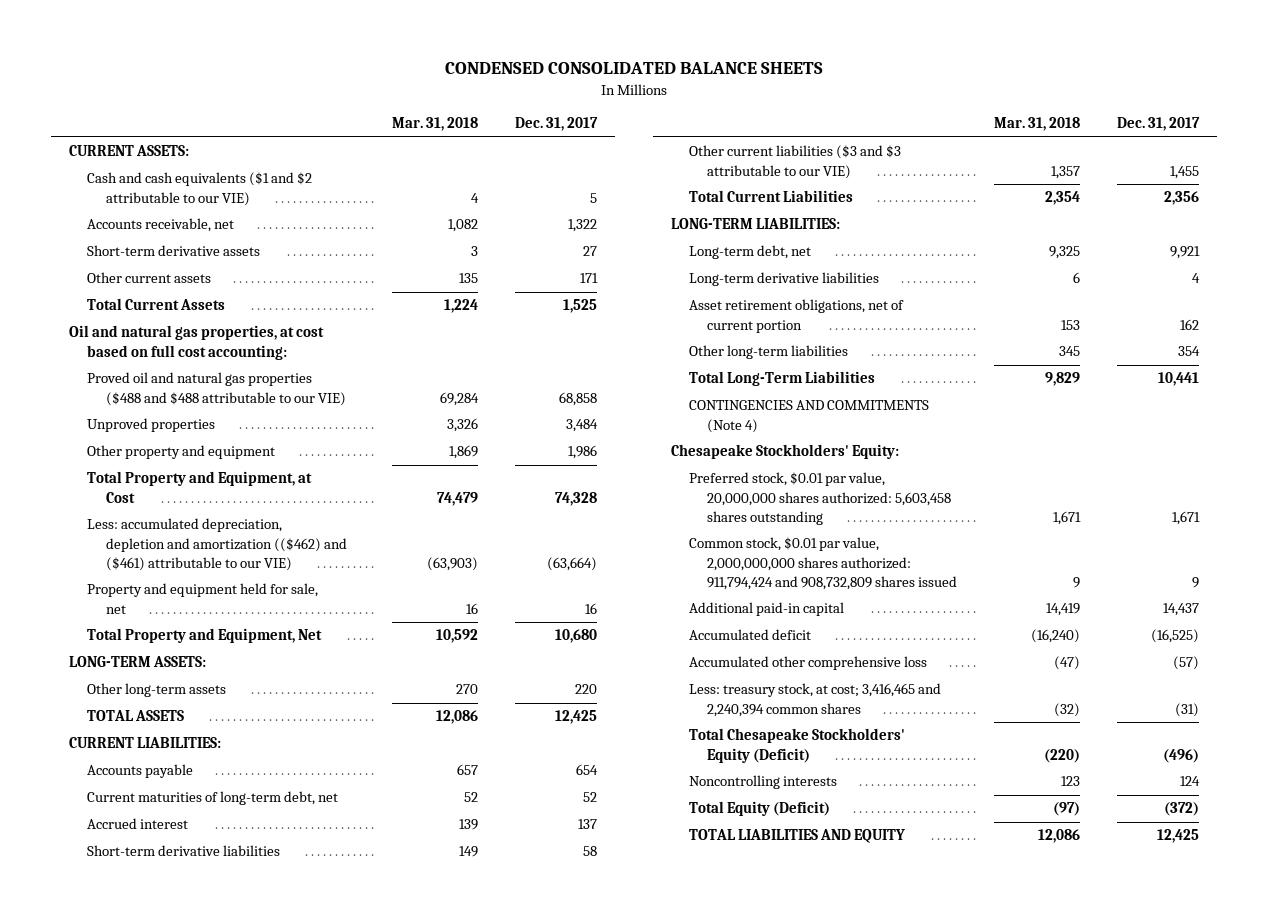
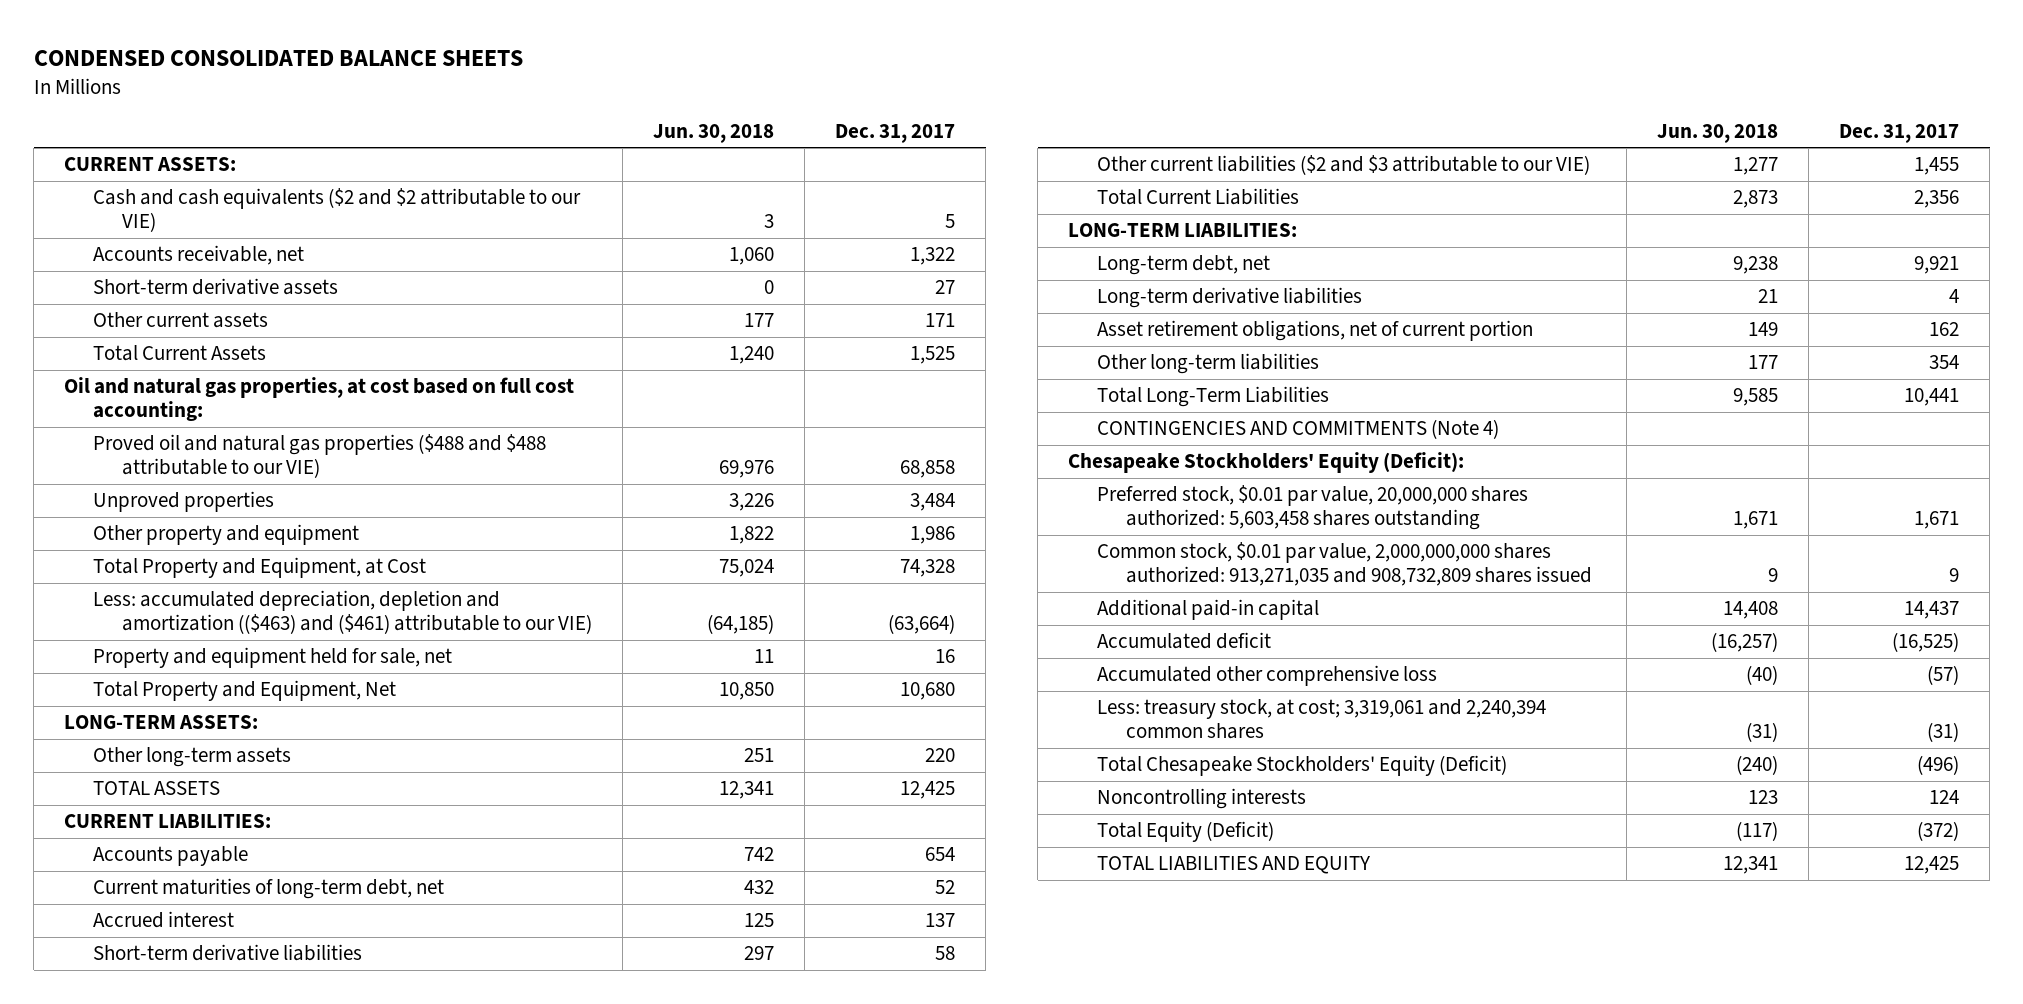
[392,117,479,132] Mar. 31, 2018 -> none
none -> [653,123,775,143] Jun. 30, 2018
[87,172,313,206] Cash and cash equivalents ($1 and $2 attributable to our VIE) -> [93,188,582,233] Cash and cash equivalents ($2 and $2 attributable to our VIE)
[87,518,347,571] Less: accumulated depreciation, depletion and amortization (($462) and ($461) attributable to our VIE) -> [93,590,593,635] Less: accumulated depreciation, depletion and amortization (($463) and ($461) attributable to our VIE)
[689,145,902,179] Other current liabilities ($3 and $3 attributable to our VIE) -> [1097,155,1591,176] Other current liabilities ($2 and $3 attributable to our VIE)
[671,444,900,460] Chesapeake Stockholders' Equity: -> [1068,452,1465,474] Chesapeake Stockholders' Equity (Deficit):
[689,537,958,590] Common stock, $0.01 par value, 2,000,000,000 shares authorized: 911,794,424 and 908,732,809 shares issued -> [1097,542,1593,587] Common stock, $0.01 par value, 2,000,000,000 shares authorized: 913,271,035 and 908,732,809 shares issued
[689,683,942,717] Less: treasury stock, at cost; 3,416,465 and 2,240,394 common shares -> [1097,699,1547,740] Less: treasury stock, at cost; 3,319,061 and 2,240,394 common shares

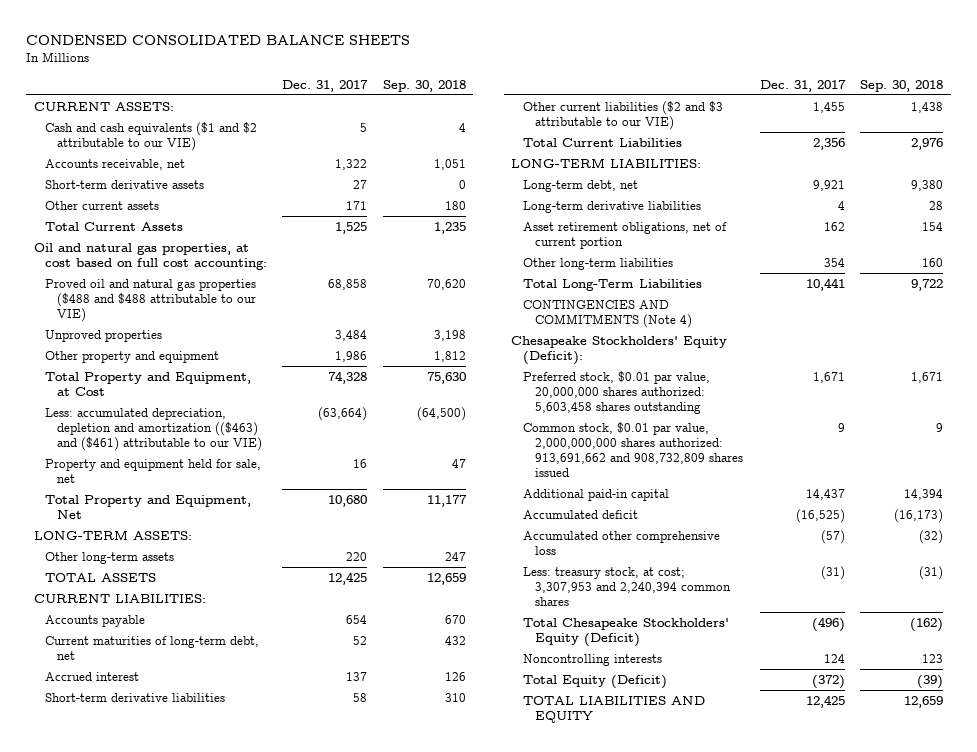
[653,123,775,143] Jun. 30, 2018 -> none
none -> [382,79,466,92] Sep. 30, 2018
[93,188,582,233] Cash and cash equivalents ($2 and $2 attributable to our VIE) -> [45,121,258,151] Cash and cash equivalents ($1 and $2 attributable to our VIE)
[1097,542,1593,587] Common stock, $0.01 par value, 2,000,000,000 shares authorized: 913,271,035 and 908,732,809 shares issued -> [522,421,743,478] Common stock, $0.01 par value, 2,000,000,000 shares authorized: 913,691,662 and 908,732,809 shares issued
[1097,699,1547,740] Less: treasury stock, at cost; 3,319,061 and 2,240,394 common shares -> [522,566,731,606] Less: treasury stock, at cost; 3,307,953 and 2,240,394 common shares

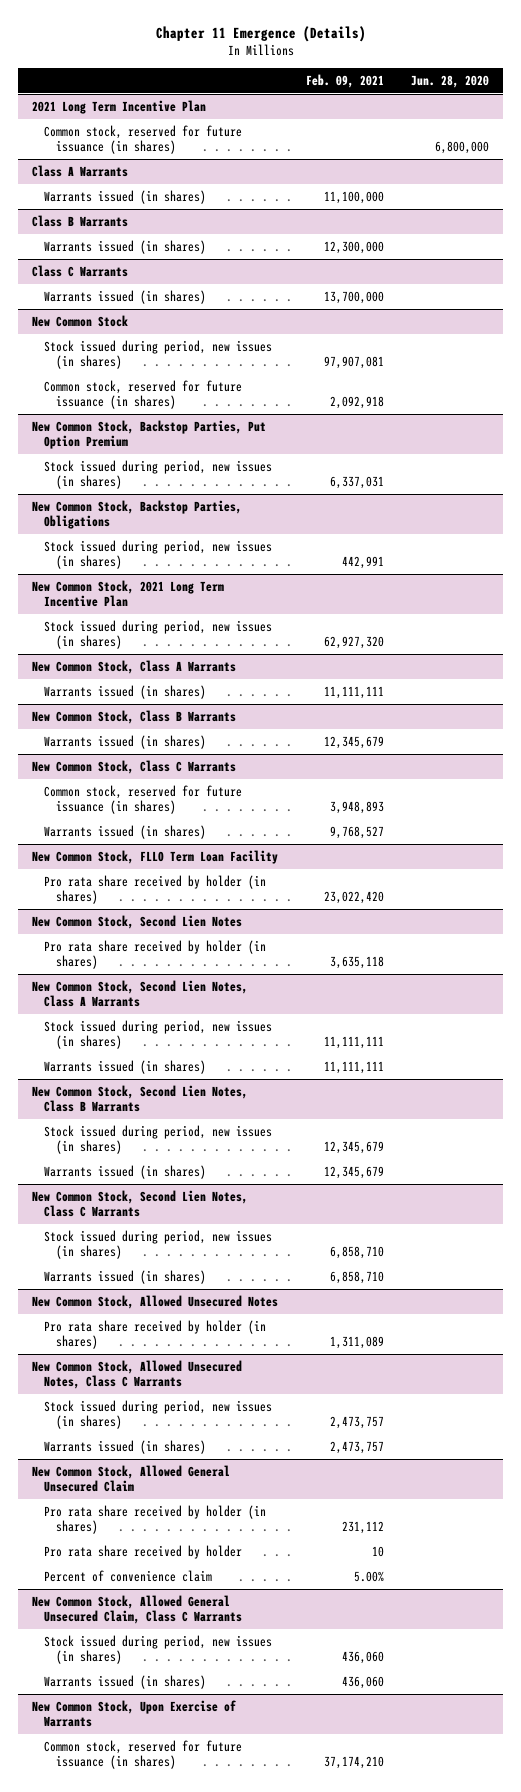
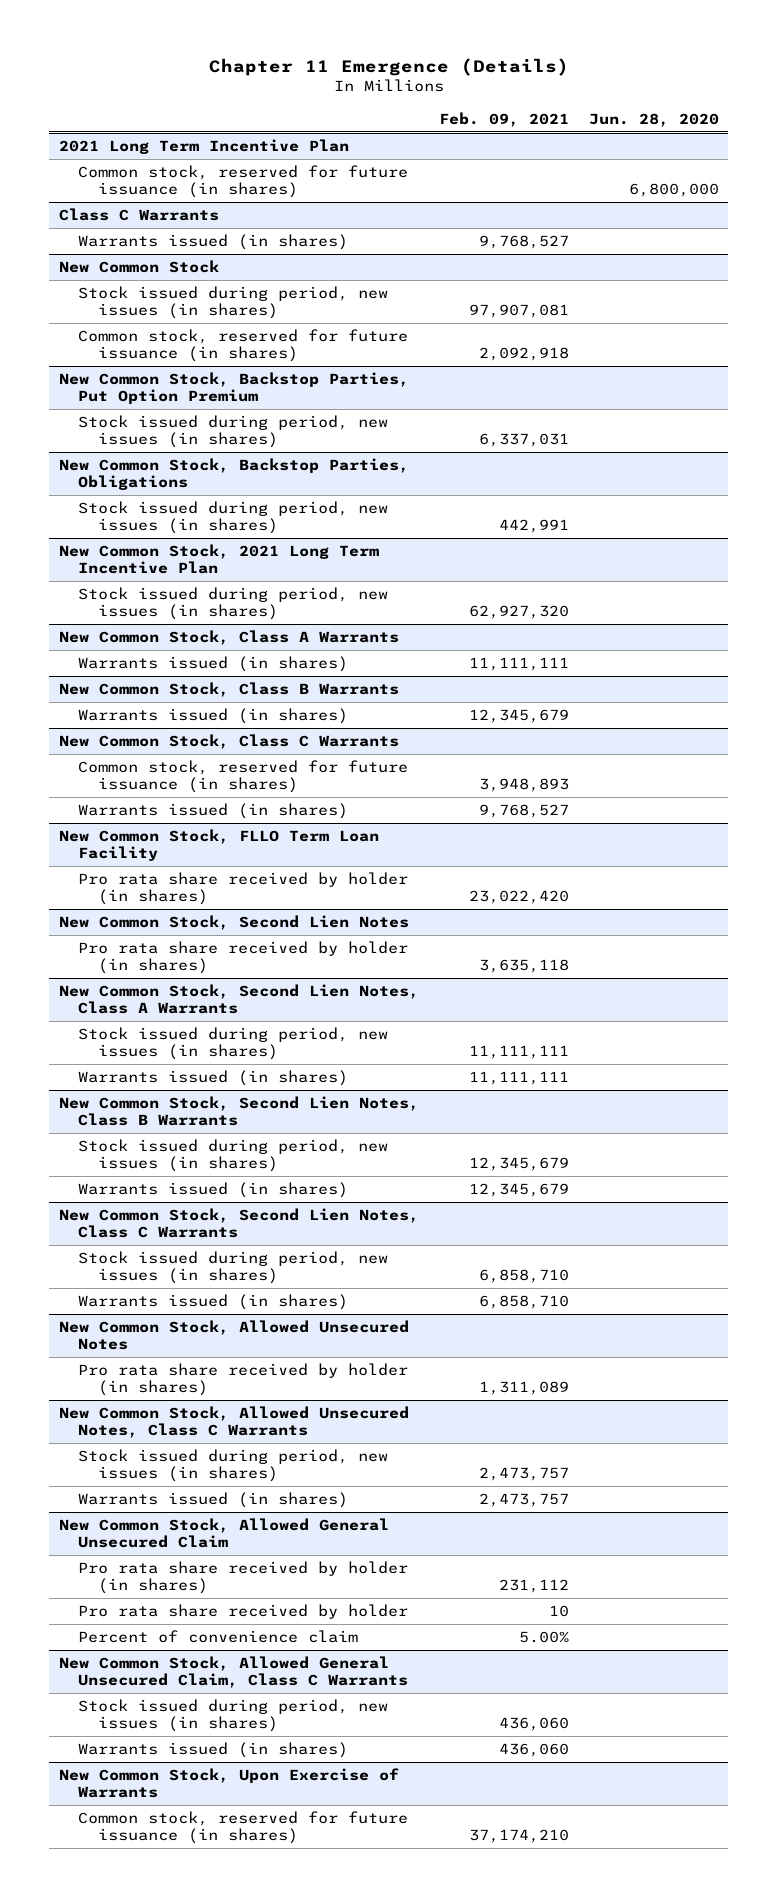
[32,164,129,177] Class A Warrants -> none
[43,189,206,204] Warrants issued (in shares) -> none
[32,214,129,227] Class B Warrants -> none
[43,239,206,254] Warrants issued (in shares) -> none
[323,290,384,304] 13,700,000 -> [478,234,569,249] 9,768,527

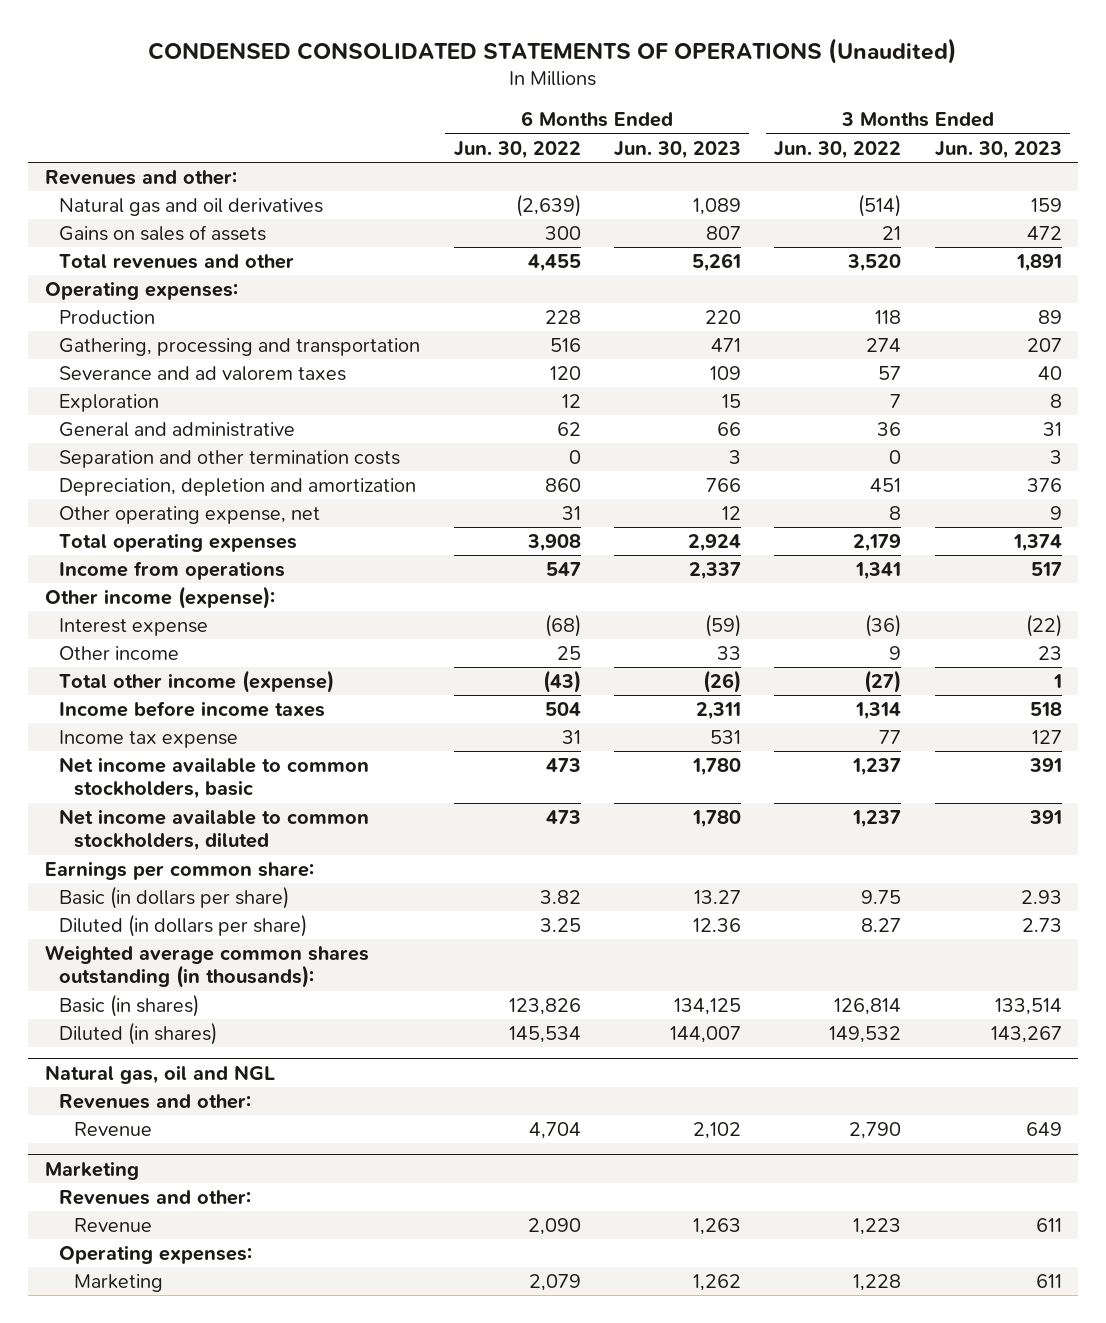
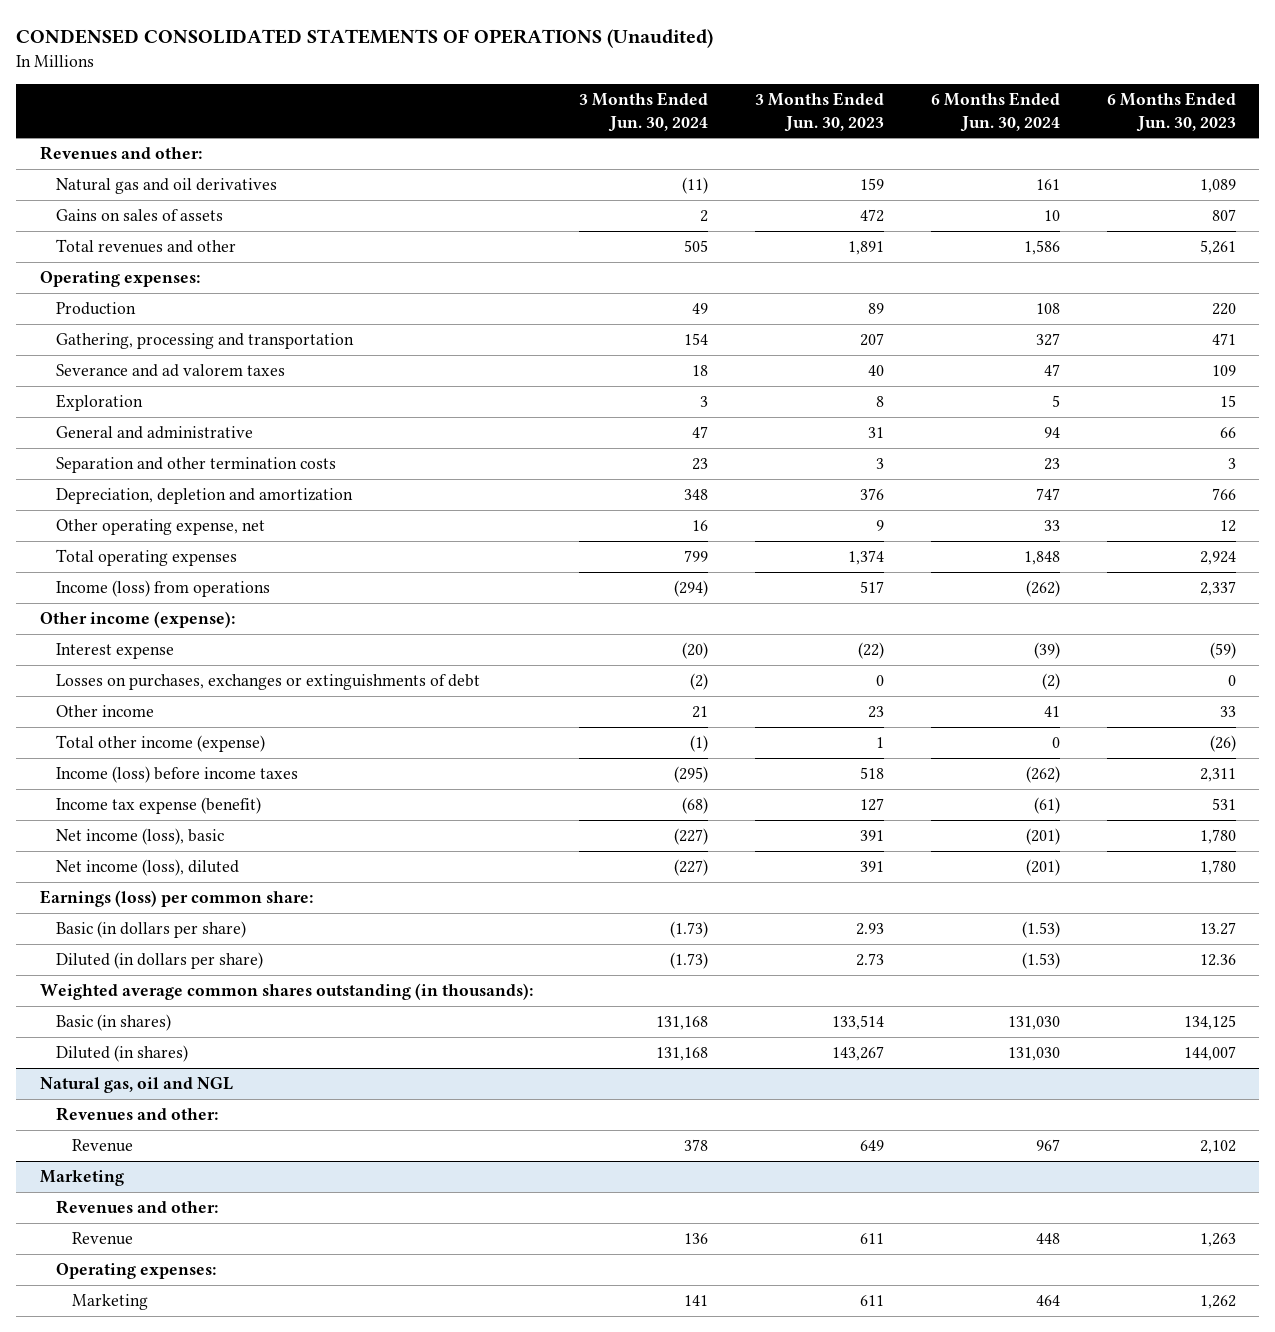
[453,140,581,159] Jun. 30, 2022 -> none
[774,140,902,159] Jun. 30, 2022 -> none
none -> [579,92,709,132] 3 Months Ended Jun. 30, 2024
none -> [930,92,1060,132] 6 Months Ended Jun. 30, 2024
[59,560,286,580] Income from operations -> [55,579,270,597] Income (loss) from operations
none -> [55,673,480,690] Losses on purchases, exchanges or extinguishments of debt
[59,700,326,717] Income before income taxes -> [55,765,298,783] Income (loss) before income taxes
[59,729,239,748] Income tax expense -> [55,796,261,814] Income tax expense (benefit)
[59,756,370,800] Net income available to common stockholders, basic -> [55,827,224,845] Net income (loss), basic
[59,808,370,852] Net income available to common stockholders, diluted -> [55,858,239,876] Net income (loss), diluted
[44,860,314,880] Earnings per common share: -> [39,889,313,907] Earnings (loss) per common share:

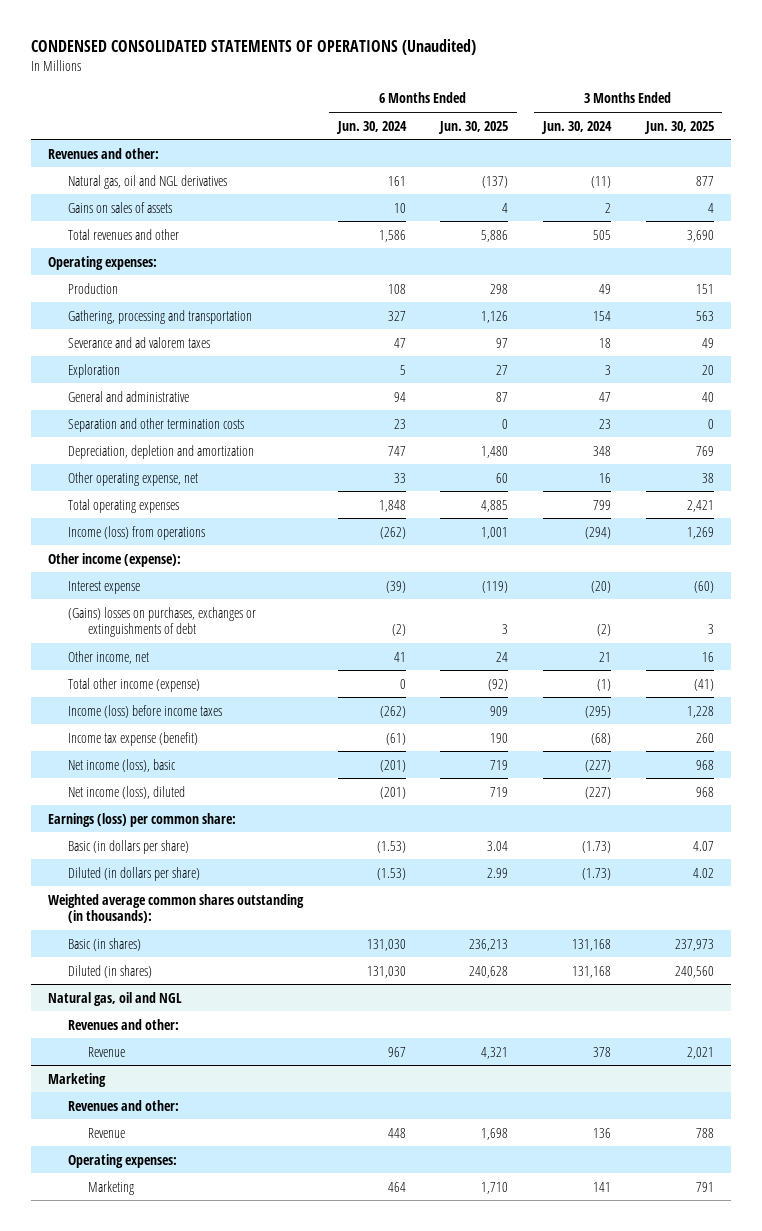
[755,92,885,132] 3 Months Ended Jun. 30, 2023 -> none
[1106,92,1236,132] 6 Months Ended Jun. 30, 2023 -> none
none -> [438,120,509,134] Jun. 30, 2025
none -> [643,120,714,134] Jun. 30, 2025
[55,177,277,194] Natural gas and oil derivatives -> [67,174,227,189] Natural gas, oil and NGL derivatives
[55,673,480,690] Losses on purchases, exchanges or extinguishments of debt -> [67,606,256,638] (Gains) losses on purchases, exchanges or extinguishments of debt
[55,704,154,717] Other income -> [67,650,149,664] Other income, net

